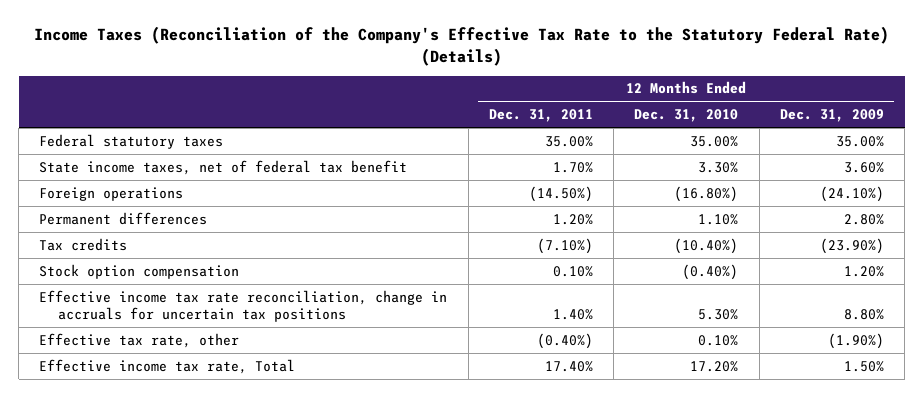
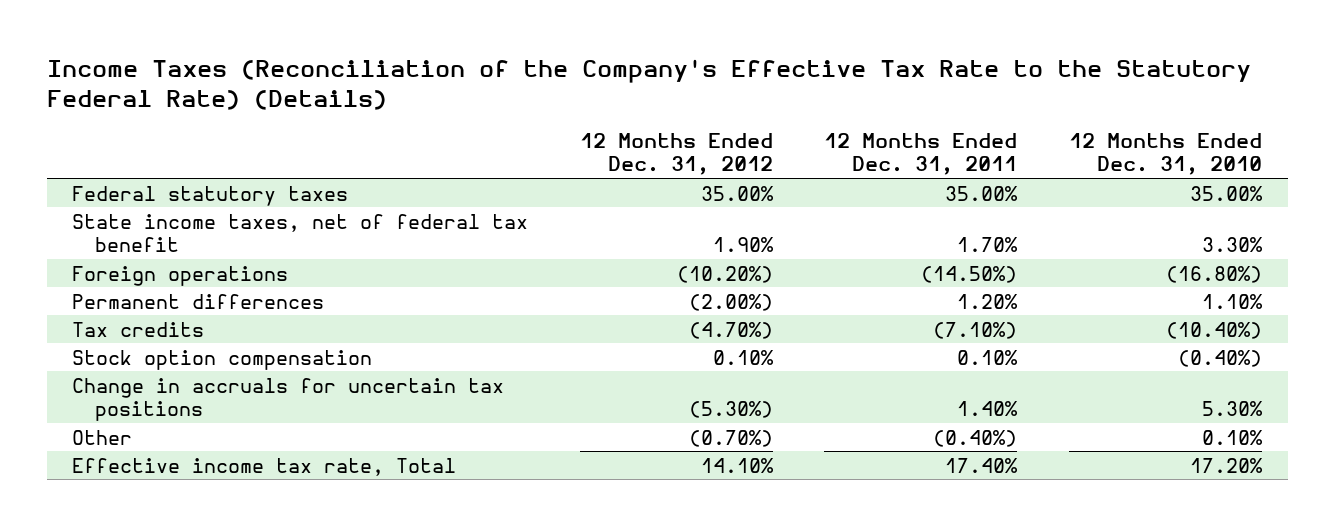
[779,109,884,123] Dec. 31, 2009 -> none
none -> [579,133,773,176] 12 Months Ended Dec. 31, 2012
[39,289,448,322] Effective income tax rate reconciliation, change in accruals for uncertain tax positions -> [72,377,505,421] Change in accruals for uncertain tax positions
[39,332,240,348] Effective tax rate, other -> [72,429,133,445] Other

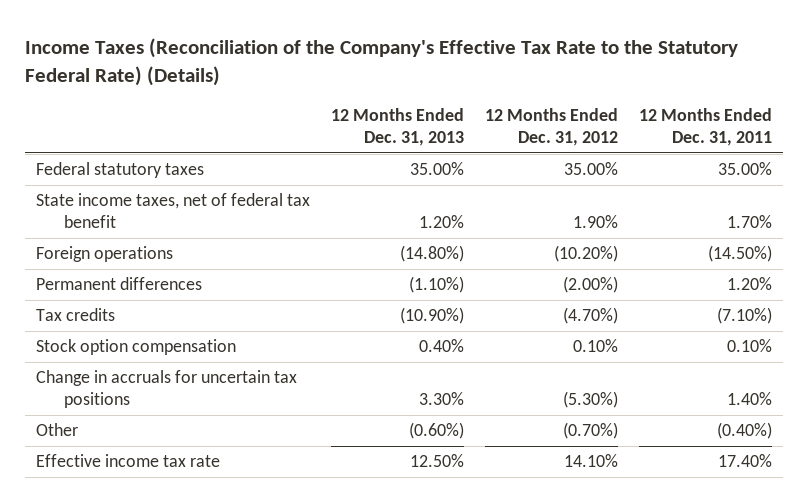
[1068,133,1262,176] 12 Months Ended Dec. 31, 2010 -> none
none -> [331,108,465,147] 12 Months Ended Dec. 31, 2013
[72,457,457,476] Effective income tax rate, Total -> [35,454,220,468] Effective income tax rate

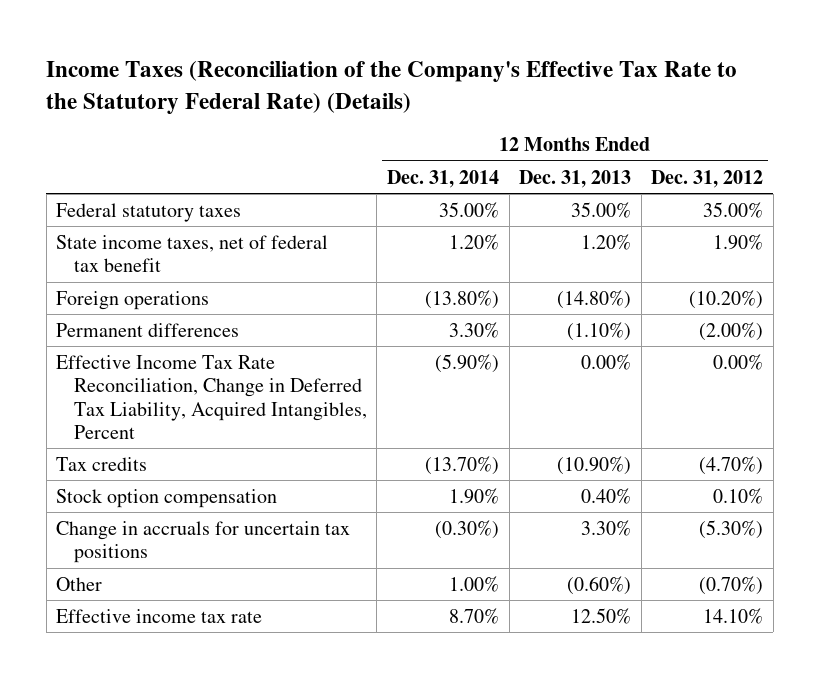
[639,108,773,147] 12 Months Ended Dec. 31, 2011 -> none
none -> [386,169,499,188] Dec. 31, 2014
none -> [56,354,367,440] Effective Income Tax Rate Reconciliation, Change in Deferred Tax Liability, Acquired Intangibles, Percent

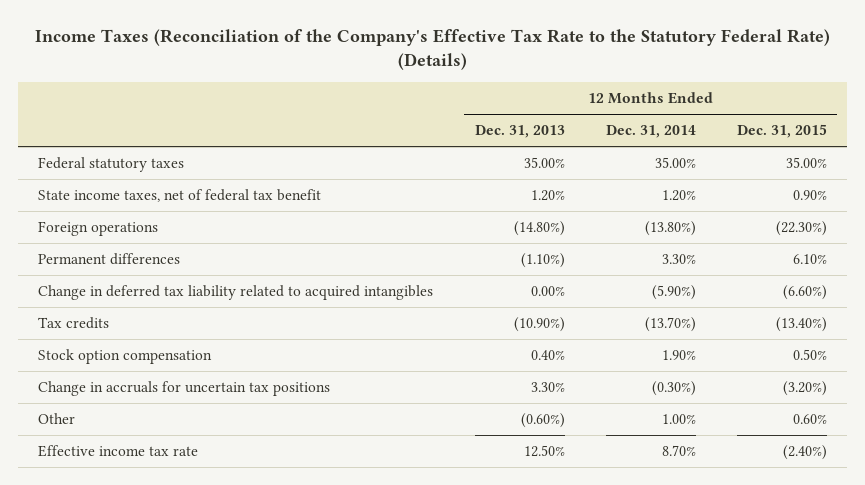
[651,169,764,188] Dec. 31, 2012 -> none
none -> [736,124,827,139] Dec. 31, 2015
[56,354,367,440] Effective Income Tax Rate Reconciliation, Change in Deferred Tax Liability, Acquired Intangibles, Percent -> [38,285,434,301] Change in deferred tax liability related to acquired intangibles

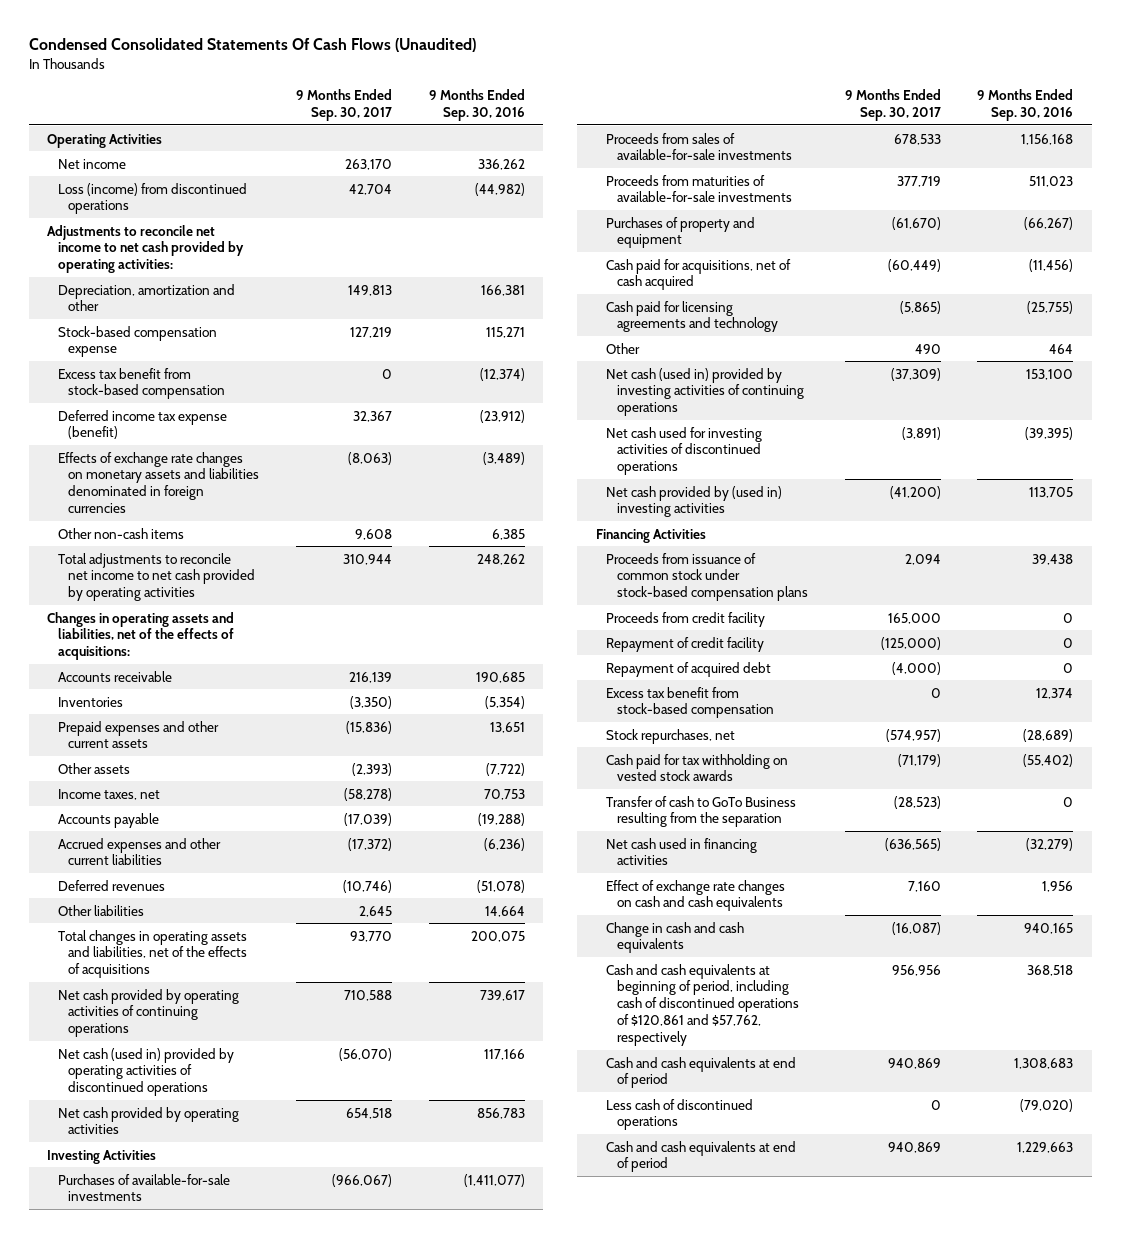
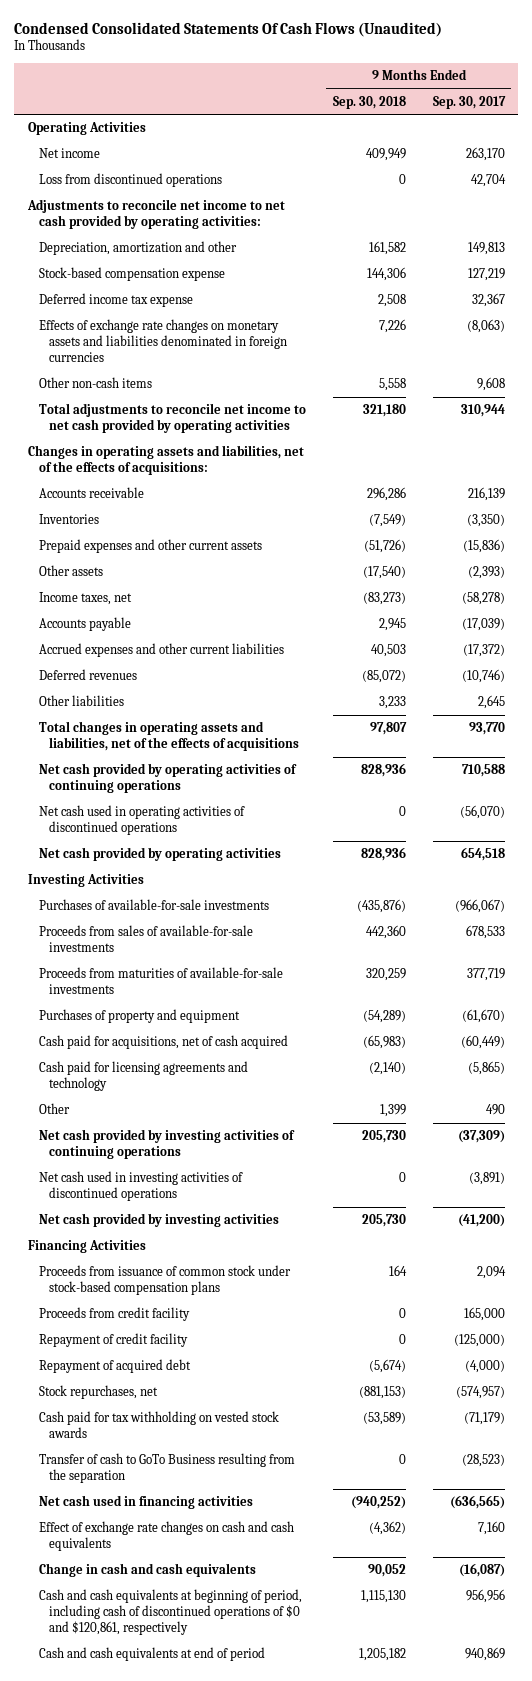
[428,89,525,121] 9 Months Ended Sep. 30, 2016 -> none
none -> [332,95,406,109] Sep. 30, 2018
[57,182,247,215] Loss (income) from discontinued operations -> [38,173,222,188] Loss from discontinued operations
[57,367,226,400] Excess tax benefit from stock-based compensation -> none
[57,409,227,440] Deferred income tax expense (benefit) -> [38,293,193,308] Deferred income tax expense
[57,1047,234,1097] Net cash (used in) provided by operating activities of discontinued operations -> [38,805,245,836] Net cash used in operating activities of discontinued operations
[606,367,804,417] Net cash (used in) provided by investing activities of continuing operations -> [38,1129,295,1160] Net cash provided by investing activities of continuing operations
[606,426,763,476] Net cash used for investing activities of discontinued operations -> [38,1171,243,1202] Net cash used in investing activities of discontinued operations
[606,485,783,518] Net cash provided by (used in) investing activities -> [38,1213,279,1228] Net cash provided by investing activities
[606,686,774,719] Excess tax benefit from stock-based compensation -> none
[606,1056,797,1089] Cash and cash equivalents at end of period -> none
[606,1098,754,1131] Less cash of discontinued operations -> none
[606,963,799,1047] Cash and cash equivalents at beginning of period, including cash of discontinued operations of $120,861 and $57,762, respectively -> [38,1589,302,1636] Cash and cash equivalents at beginning of period, including cash of discontinued operations of $0 and $120,861, respectively

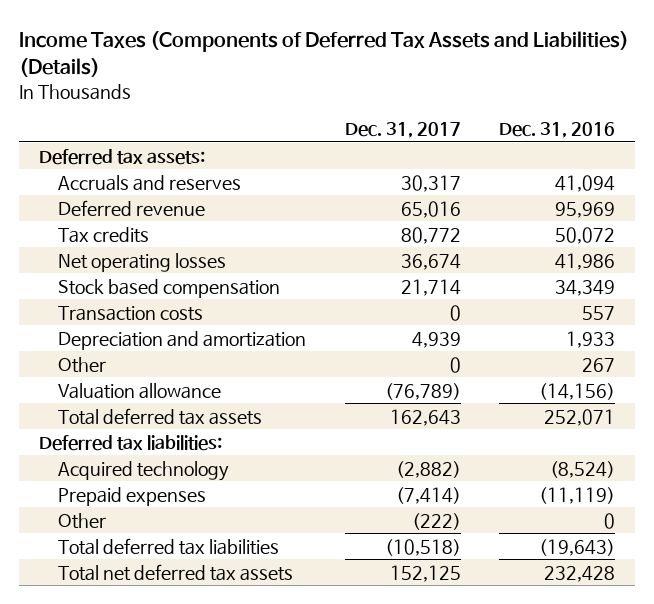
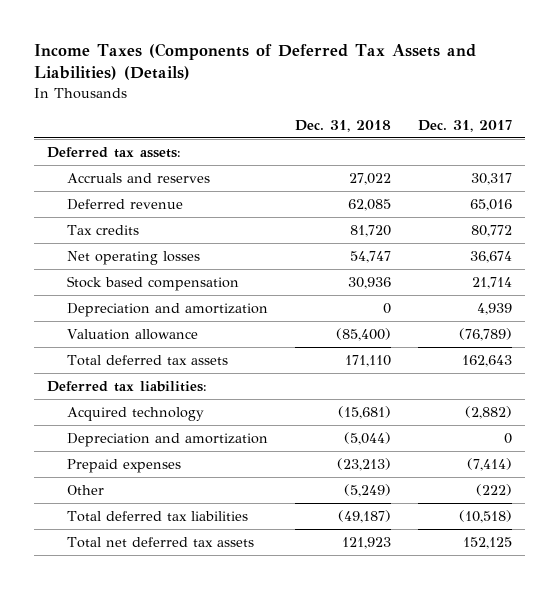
[499,121,616,138] Dec. 31, 2016 -> none
none -> [294,119,391,132] Dec. 31, 2018
[58,305,204,321] Transaction costs -> none
[58,356,107,373] Other -> none
none -> [66,432,268,447] Depreciation and amortization

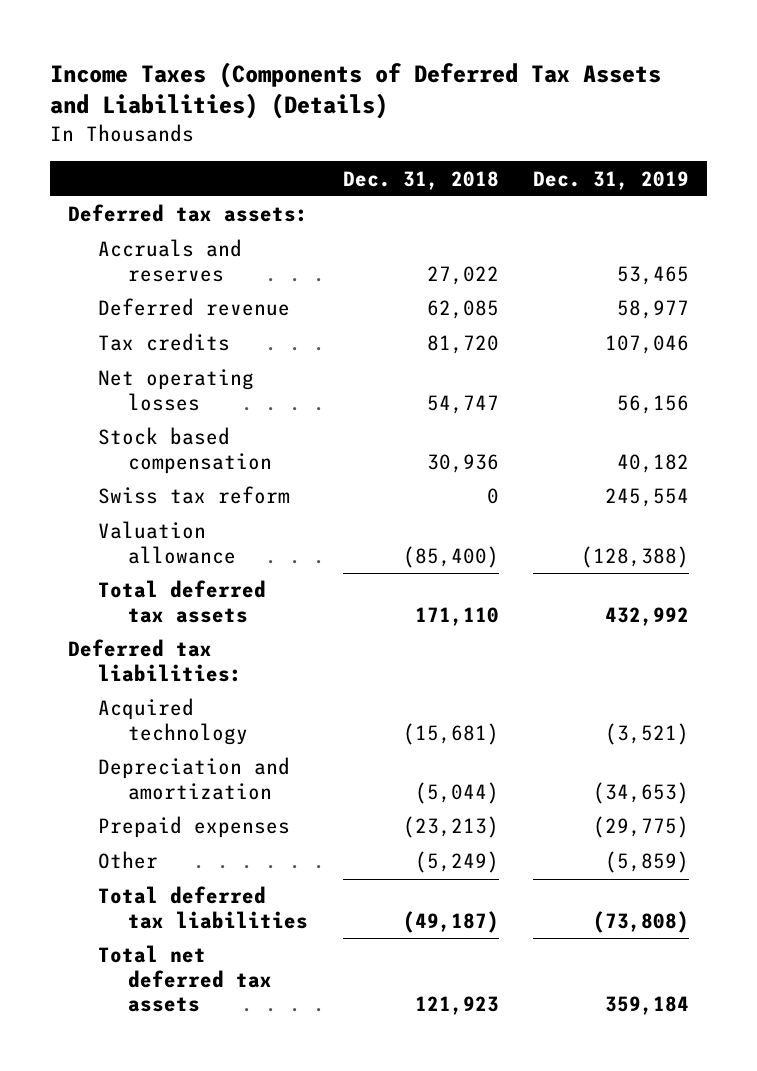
[417,119,512,132] Dec. 31, 2017 -> none
none -> [533,170,690,190] Dec. 31, 2019
[66,302,268,317] Depreciation and amortization -> none
none -> [97,486,290,505] Swiss tax reform

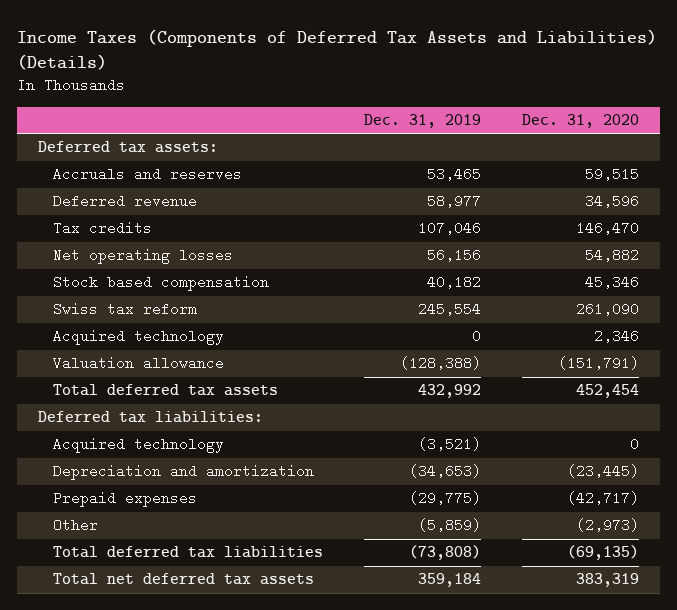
[342,170,499,190] Dec. 31, 2018 -> none
none -> [522,113,640,128] Dec. 31, 2020
none -> [52,329,224,346] Acquired technology

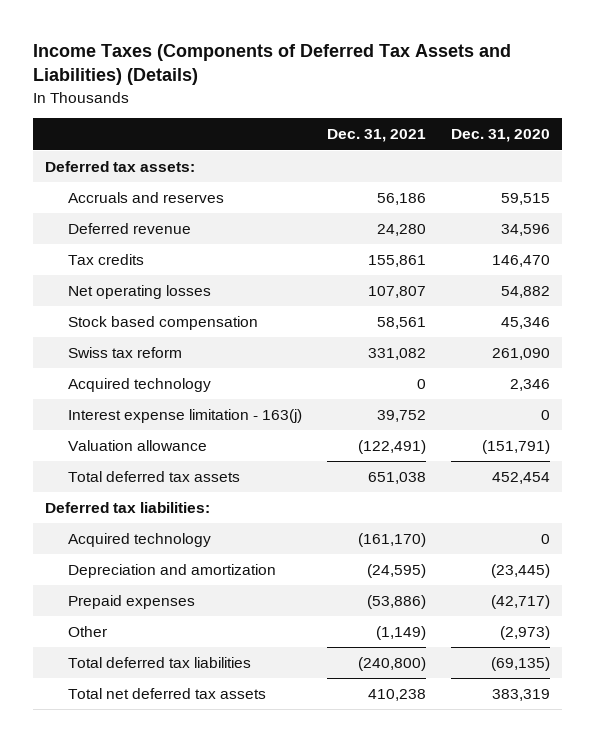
[364,113,482,128] Dec. 31, 2019 -> none
none -> [326,129,426,143] Dec. 31, 2021
none -> [67,408,302,423] Interest expense limitation - 163(j)

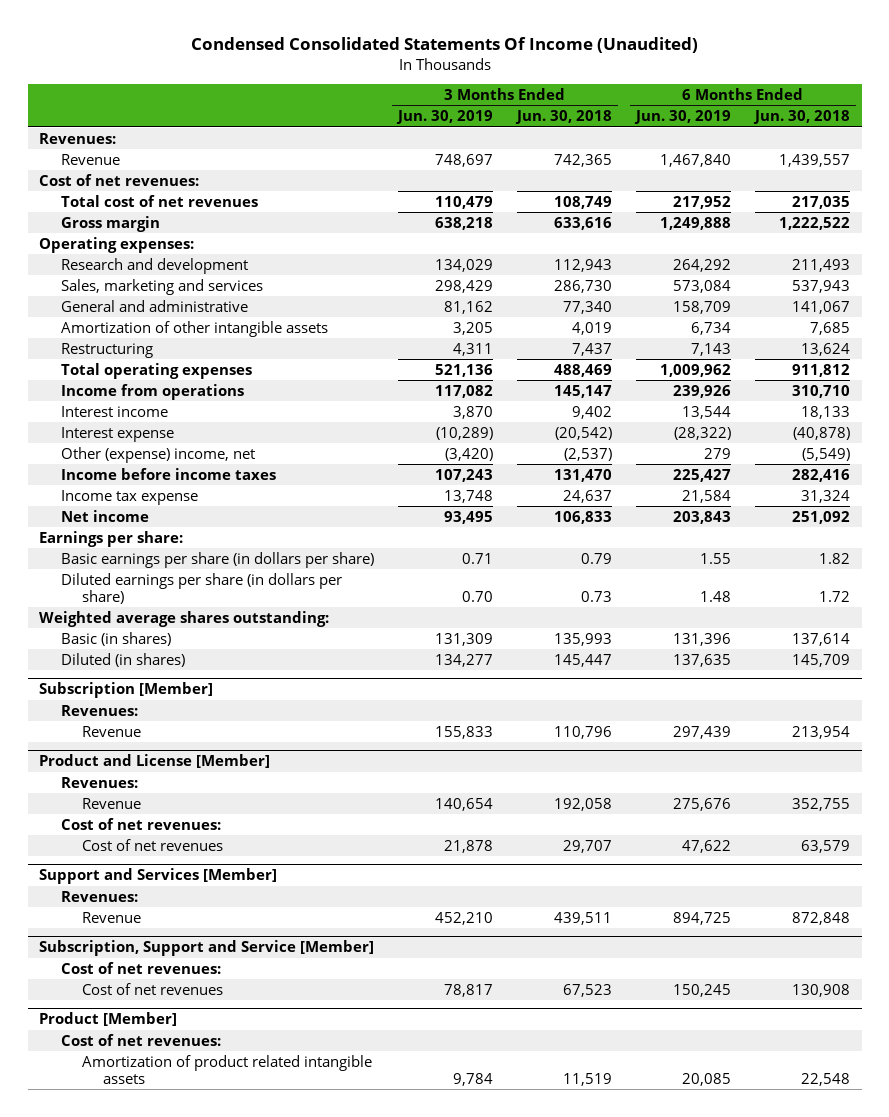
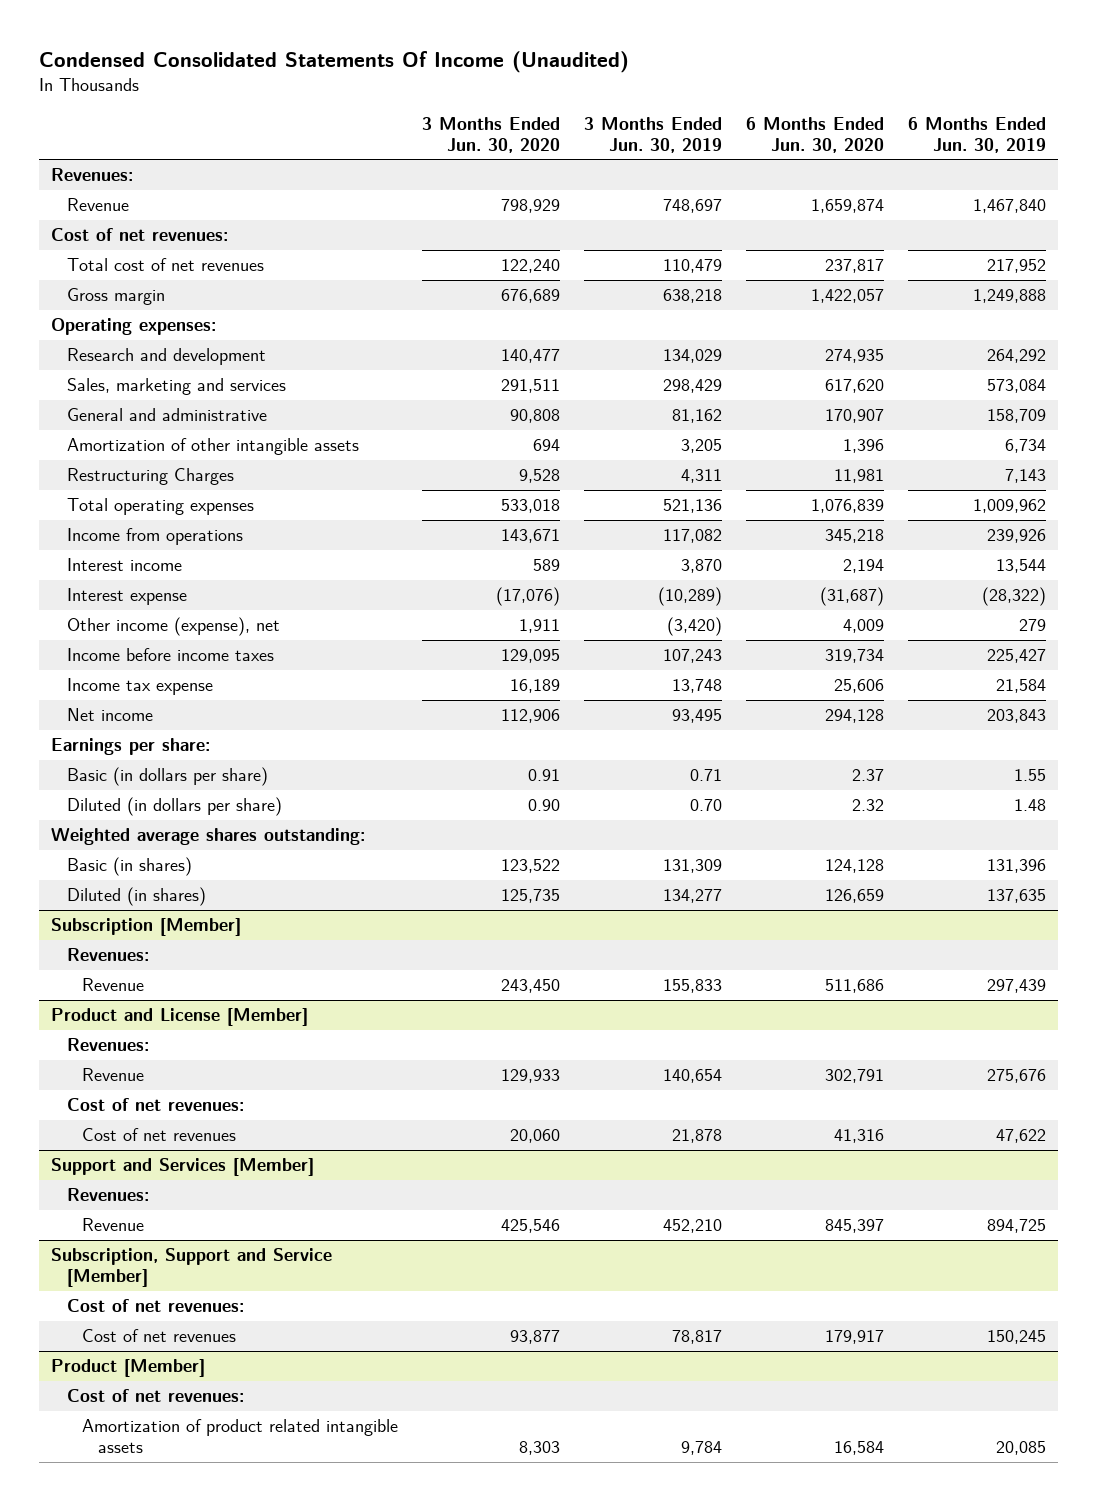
[515,110,613,125] Jun. 30, 2018 -> none
[752,110,850,125] Jun. 30, 2018 -> none
none -> [422,116,561,153] 3 Months Ended Jun. 30, 2020
none -> [746,116,885,153] 6 Months Ended Jun. 30, 2020
[60,342,153,358] Restructuring -> [66,468,234,486] Restructuring Charges
[60,446,255,463] Other (expense) income, net -> [66,617,280,637] Other income (expense), net
[60,551,374,568] Basic earnings per share (in dollars per share) -> [66,767,268,787] Basic (in dollars per share)
[60,572,342,604] Diluted earnings per share (in dollars per share) -> [66,797,282,817] Diluted (in dollars per share)

